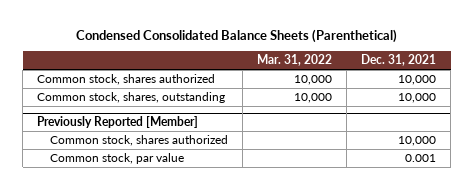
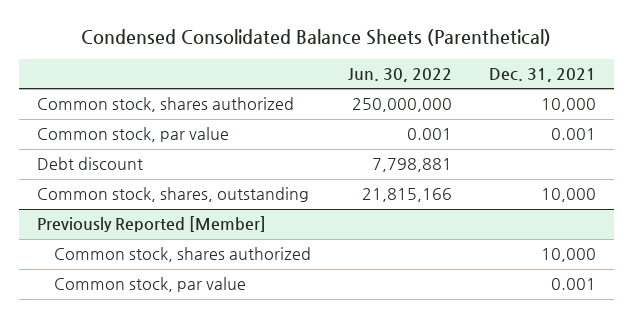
[257,54,333,67] Mar. 31, 2022 -> none
none -> [347,67,452,82] Jun. 30, 2022
none -> [37,127,230,143] Common stock, par value
none -> [37,157,144,171] Debt discount

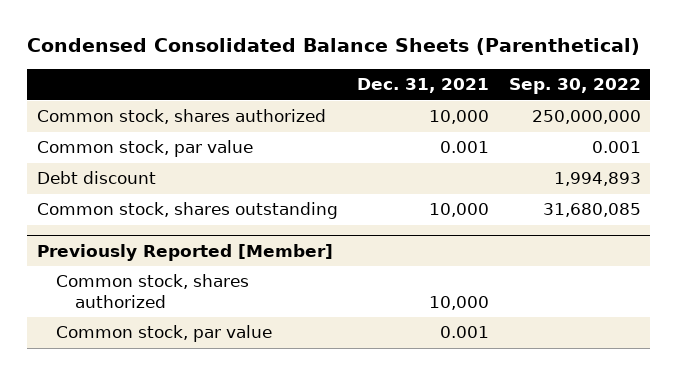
[347,67,452,82] Jun. 30, 2022 -> none
none -> [508,78,641,95] Sep. 30, 2022
[37,187,310,203] Common stock, shares, outstanding -> [36,202,338,220] Common stock, shares outstanding

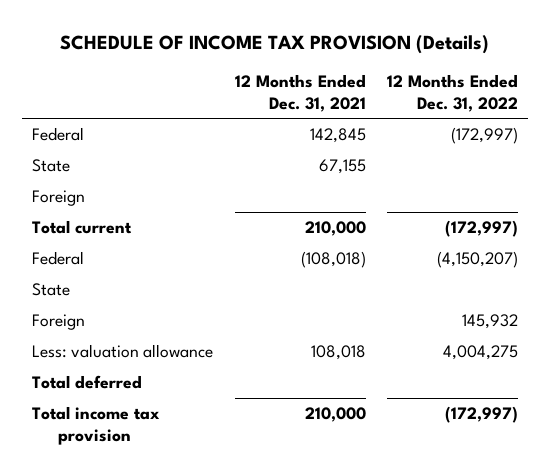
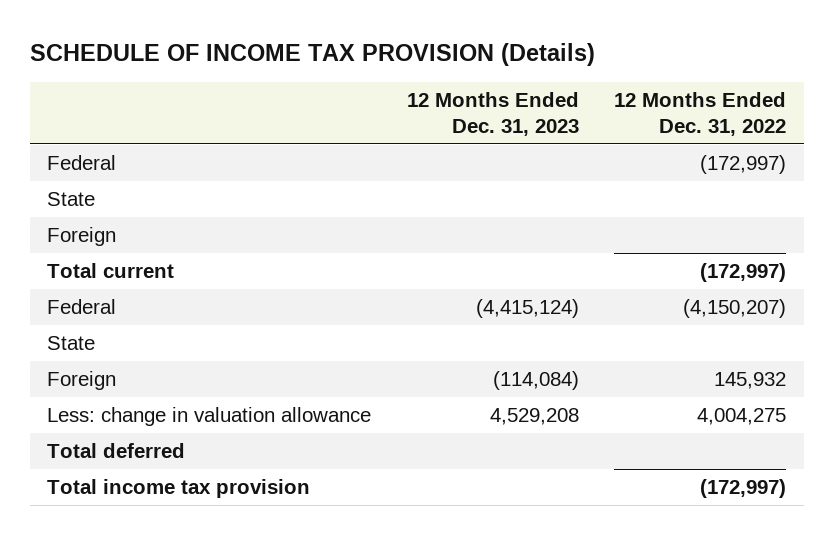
[234,73,366,112] 12 Months Ended Dec. 31, 2021 -> none
none -> [406,91,579,136] 12 Months Ended Dec. 31, 2023
[32,343,214,358] Less: valuation allowance -> [47,406,372,426] Less: change in valuation allowance

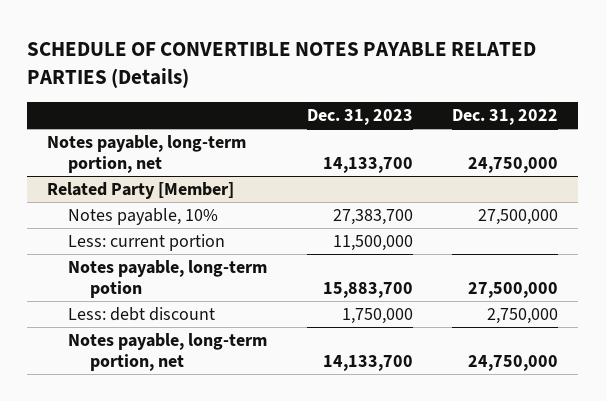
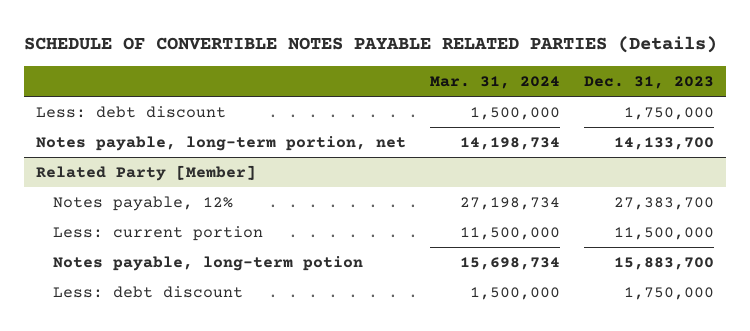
[452,109,559,126] Dec. 31, 2022 -> none
none -> [429,75,560,89] Mar. 31, 2024
none -> [35,105,226,118] Less: debt discount
[68,207,219,225] Notes payable, 10% -> [53,195,234,211] Notes payable, 12%
[68,332,268,372] Notes payable, long-term portion, net -> none

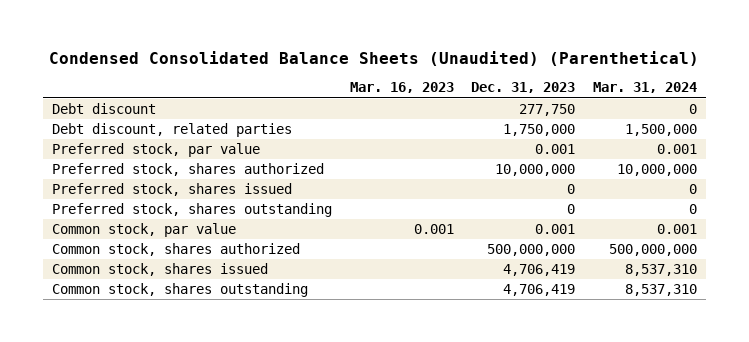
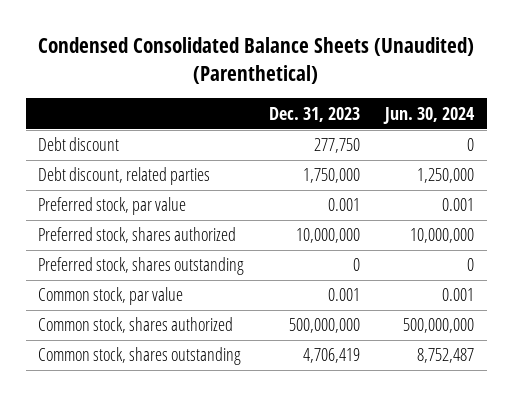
[349,82,454,94] Mar. 16, 2023 -> none
[592,82,697,94] Mar. 31, 2024 -> none
none -> [383,106,476,124] Jun. 30, 2024
[52,182,293,196] Preferred stock, shares issued -> none
[52,262,269,276] Common stock, shares issued -> none

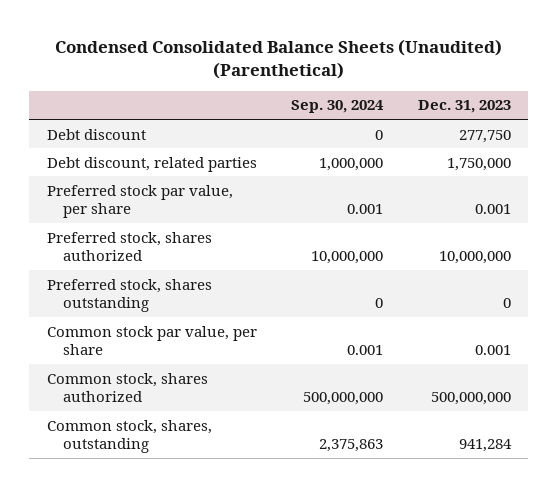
[383,106,476,124] Jun. 30, 2024 -> none
none -> [291,100,385,114] Sep. 30, 2024
[38,197,187,216] Preferred stock, par value -> [46,184,233,219] Preferred stock par value, per share
[38,287,184,306] Common stock, par value -> [46,325,257,356] Common stock par value, per share
[38,347,242,366] Common stock, shares outstanding -> [46,419,212,454] Common stock, shares, outstanding
[303,348,361,364] 4,706,419 -> [459,439,513,453] 941,284

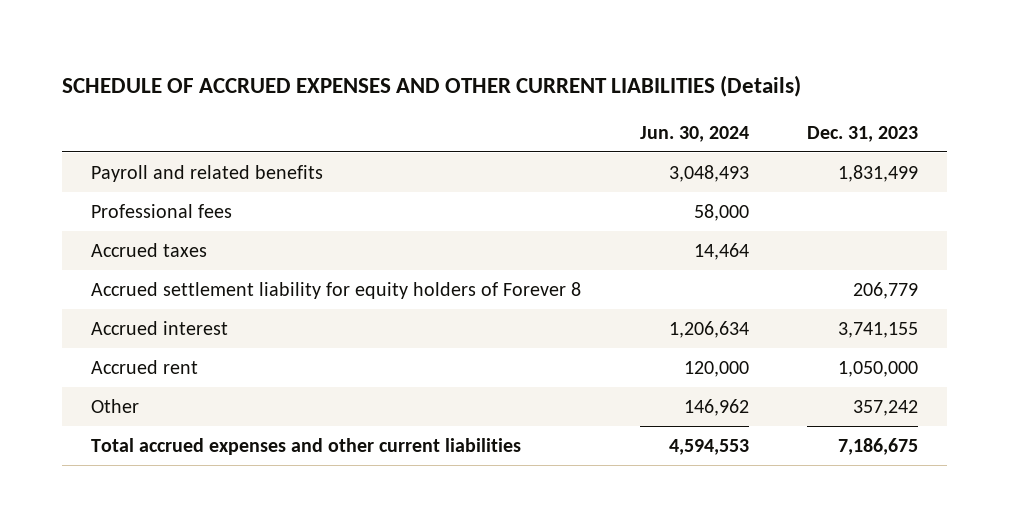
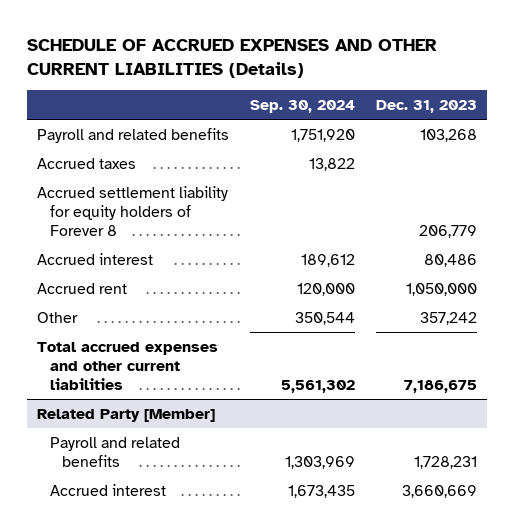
[639,126,749,143] Jun. 30, 2024 -> none
none -> [249,99,355,113] Sep. 30, 2024
[91,203,233,218] Professional fees -> none
[837,164,918,182] 1,831,499 -> [419,128,477,142] 103,268
[837,321,918,338] 3,741,155 -> [423,253,477,267] 80,486
none -> [37,408,216,422] Related Party [Member]
none -> [49,436,180,467] Payroll and related benefits
none -> [49,483,166,496] Accrued interest

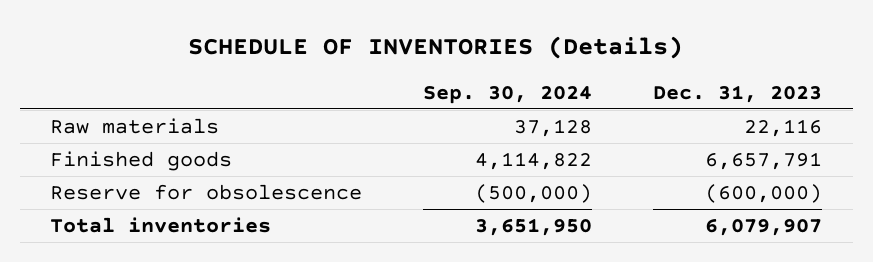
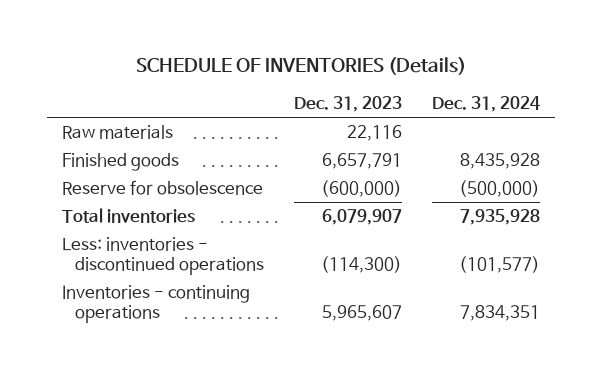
[423,86,593,105] Sep. 30, 2024 -> none
none -> [432,96,541,113] Dec. 31, 2024
none -> [61,237,265,275] Less: inventories - discontinued operations
none -> [61,285,250,323] Inventories - continuing operations

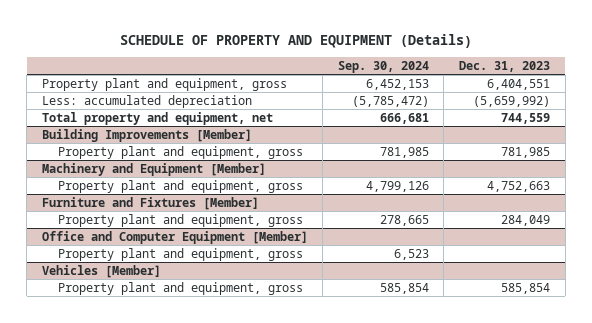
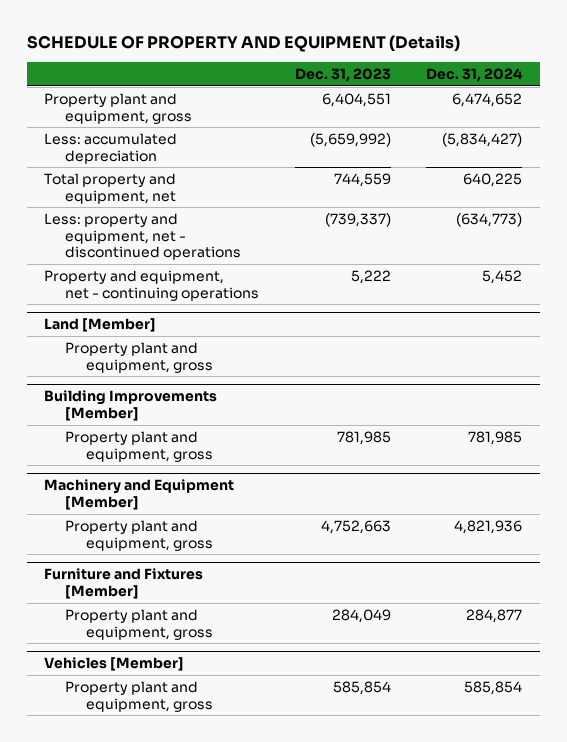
[337,60,429,73] Sep. 30, 2024 -> none
none -> [426,67,524,82] Dec. 31, 2024
none -> [44,212,242,261] Less: property and equipment, net - discontinued operations
none -> [44,269,260,301] Property and equipment, net - continuing operations
none -> [44,318,157,333] Land [Member]
none -> [65,341,213,373] Property plant and equipment, gross
[41,230,308,244] Office and Computer Equipment [Member] -> none
[58,247,304,261] Property plant and equipment, gross -> none

